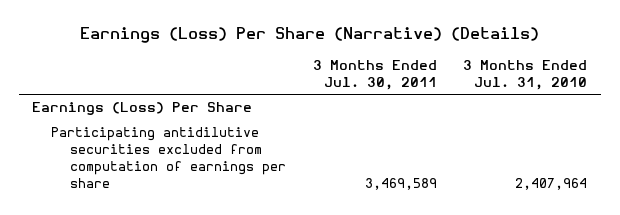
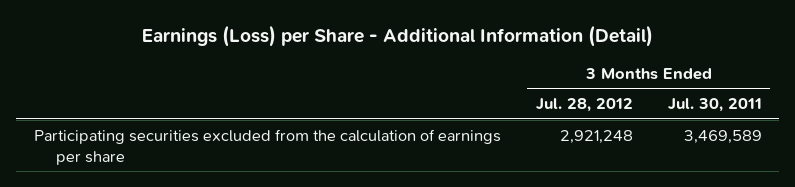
[79,27,539,44] Earnings (Loss) Per Share (Narrative) (Details) -> [141,25,653,48] Earnings (Loss) per Share - Additional Information (Detail)
[463,60,588,91] 3 Months Ended Jul. 31, 2010 -> none
none -> [535,98,633,113] Jul. 28, 2012
[32,102,253,116] Earnings (Loss) Per Share -> none
[51,127,287,189] Participating antidilutive securities excluded from computation of earnings per share -> [33,128,501,165] Participating securities excluded from the calculation of earnings per share

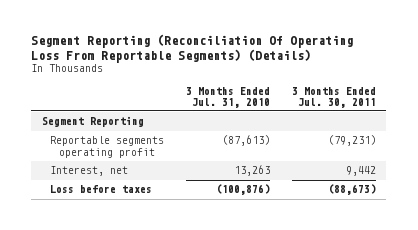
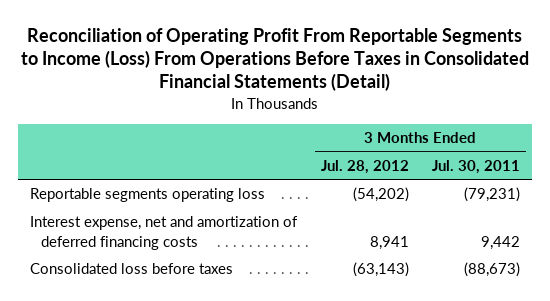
[31,34,354,63] Segment Reporting (Reconciliation Of Operating Loss From Reportable Segments) (Details) -> [21,27,530,92] Reconciliation of Operating Profit From Reportable Segments to Income (Loss) From Operations Before Taxes in Consolidated Financial Statements (Detail)
[185,86,270,108] 3 Months Ended Jul. 31, 2010 -> none
none -> [320,159,409,174] Jul. 28, 2012
[41,116,144,128] Segment Reporting -> none
[50,136,165,158] Reportable segments operating profit -> [30,188,266,203] Reportable segments operating loss
[50,166,129,177] Interest, net -> [30,216,299,250] Interest expense, net and amortization of deferred financing costs
[50,185,153,194] Loss before taxes -> [30,263,234,275] Consolidated loss before taxes

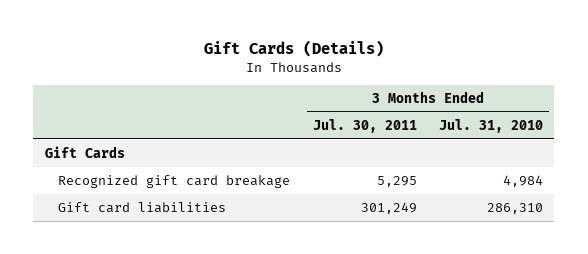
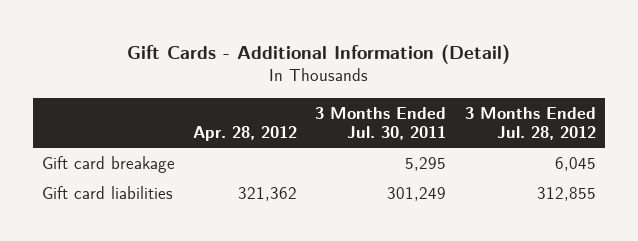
[203,39,384,57] Gift Cards (Details) -> [126,43,510,64] Gift Cards - Additional Information (Detail)
[439,119,544,134] Jul. 31, 2010 -> none
none -> [193,126,298,142] Apr. 28, 2012
none -> [464,106,596,141] 3 Months Ended Jul. 28, 2012
[44,146,125,159] Gift Cards -> none
[58,175,291,189] Recognized gift card breakage -> [42,155,176,173] Gift card breakage

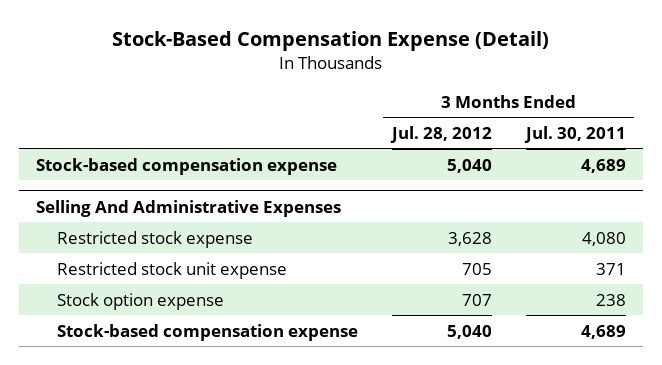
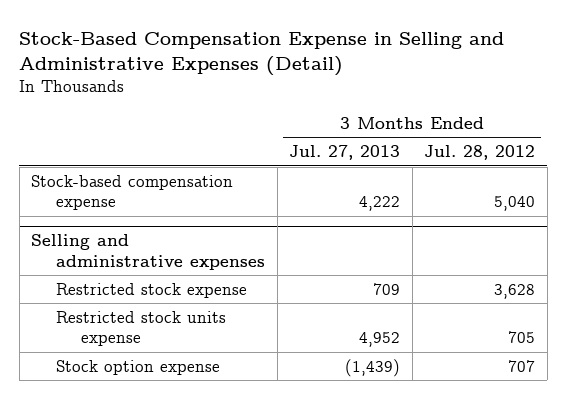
[112,30,550,51] Stock-Based Compensation Expense (Detail) -> [19,31,505,77] Stock-Based Compensation Expense in Selling and Administrative Expenses (Detail)
[523,125,626,143] Jul. 30, 2011 -> none
none -> [289,145,401,161] Jul. 27, 2013
[36,199,342,217] Selling And Administrative Expenses -> [31,234,266,270] Selling and administrative expenses
[56,261,287,279] Restricted stock unit expense -> [56,310,227,347] Restricted stock units expense
[56,323,358,341] Stock-based compensation expense -> none

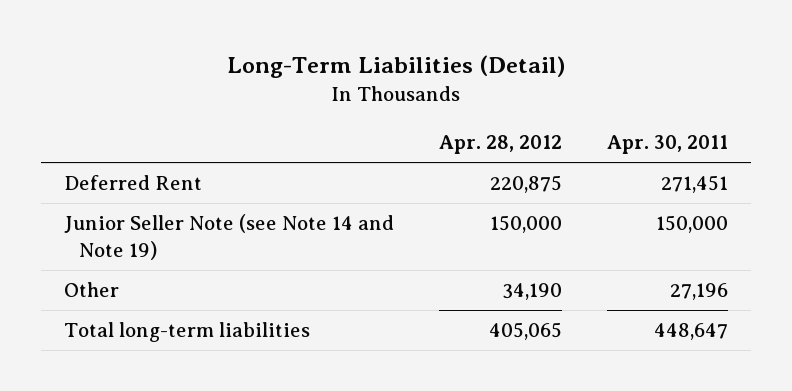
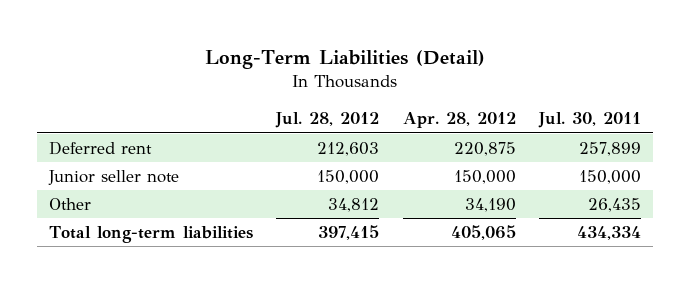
[607,135,729,155] Apr. 30, 2011 -> none
none -> [275,112,380,129] Jul. 28, 2012
none -> [537,112,641,129] Jul. 30, 2011
[64,175,203,191] Deferred Rent -> [48,141,152,156] Deferred rent
[64,214,395,261] Junior Seller Note (see Note 14 and Note 19) -> [47,170,179,186] Junior seller note

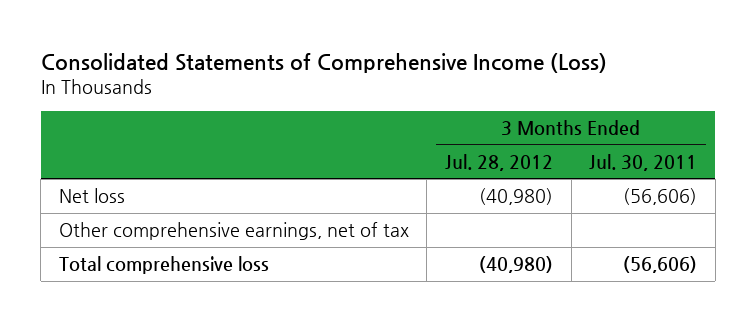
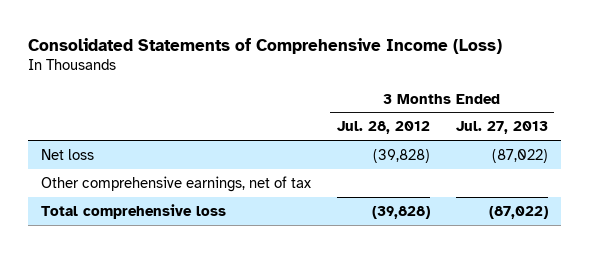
[589,153,698,171] Jul. 30, 2011 -> none
none -> [455,121,548,135] Jul. 27, 2013
[478,188,553,206] (40,980) -> [372,148,430,163] (39,828)
[478,256,553,274] (40,980) -> [371,205,430,219] (39,828)

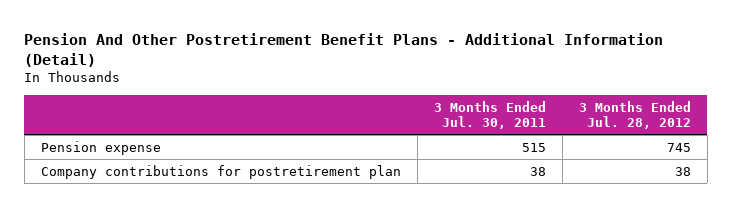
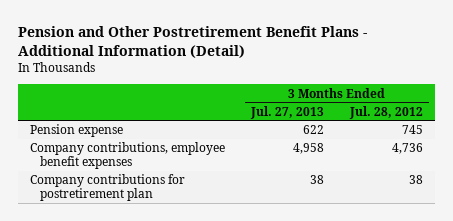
[24,32,664,67] Pension And Other Postretirement Benefit Plans - Additional Information (Detail) -> [17,25,367,58] Pension and Other Postretirement Benefit Plans - Additional Information (Detail)
[433,100,546,129] 3 Months Ended Jul. 30, 2011 -> none
none -> [250,105,325,119] Jul. 27, 2013
none -> [30,142,226,170] Company contributions, employee benefit expenses

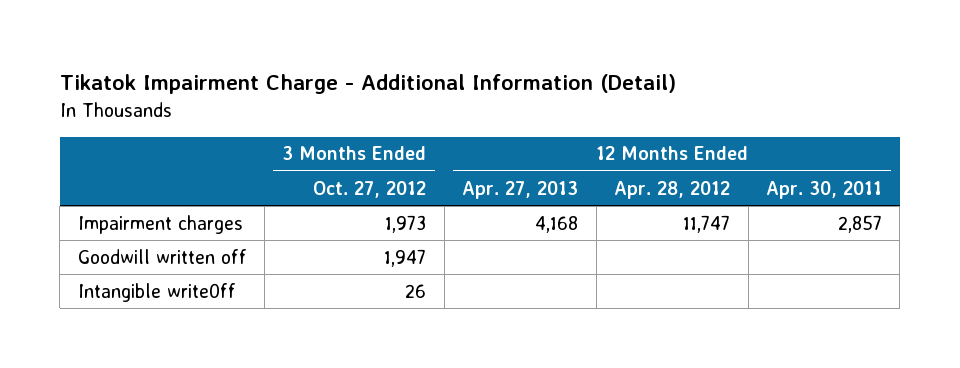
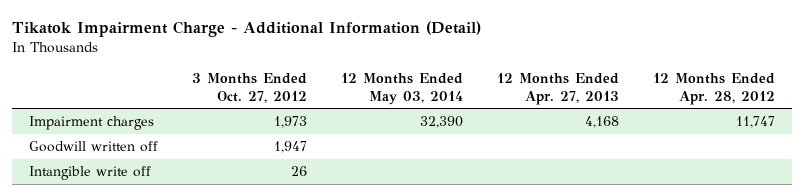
[766,180,883,199] Apr. 30, 2011 -> none
none -> [341,73,464,105] 12 Months Ended May 03, 2014
[77,282,236,302] Intangible write0ff -> [28,166,151,181] Intangible write off

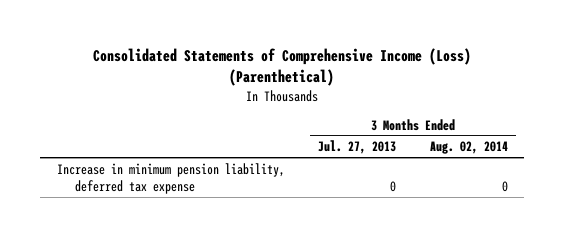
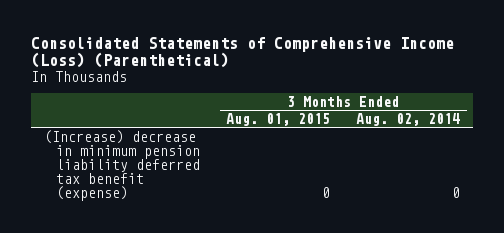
[318,140,397,155] Jul. 27, 2013 -> none
none -> [226,112,331,126] Aug. 01, 2015
[56,162,285,195] Increase in minimum pension liability, deferred tax expense -> [44,129,201,202] (Increase) decrease in minimum pension liability deferred tax benefit (expense)

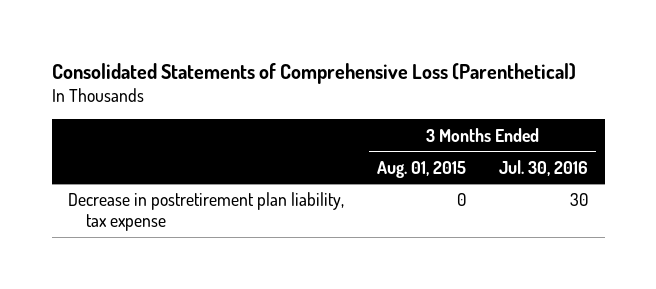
[31,36,455,69] Consolidated Statements of Comprehensive Income (Loss) (Parenthetical) -> [51,62,576,84] Consolidated Statements of Comprehensive Loss (Parenthetical)
[356,112,461,126] Aug. 02, 2014 -> none
none -> [499,159,589,176] Jul. 30, 2016
[44,129,201,202] (Increase) decrease in minimum pension liability deferred tax benefit (expense) -> [68,192,345,232] Decrease in postretirement plan liability, tax expense

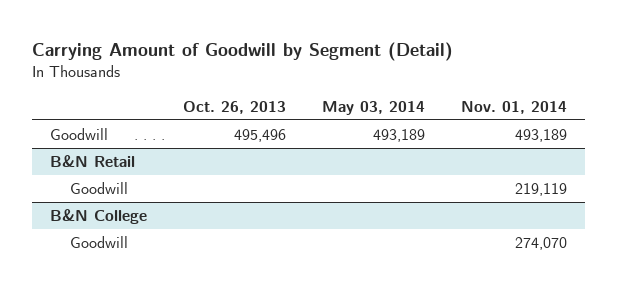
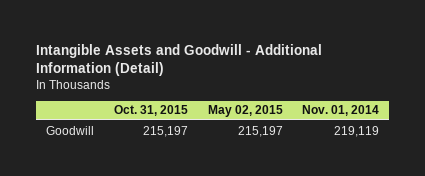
[31,42,453,62] Carrying Amount of Goodwill by Segment (Detail) -> [36,43,323,76] Intangible Assets and Goodwill - Additional Information (Detail)
[182,100,286,114] Oct. 26, 2013 -> none
[321,100,425,115] May 03, 2014 -> none
none -> [113,105,188,117] Oct. 31, 2015
none -> [207,105,283,118] May 02, 2015
[49,127,108,140] Goodwill -> none
[49,154,135,167] B&N Retail -> none
[49,208,147,224] B&N College -> none
[69,235,128,248] Goodwill -> none

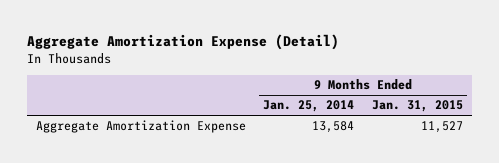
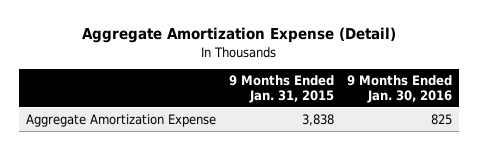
[263,100,355,113] Jan. 25, 2014 -> none
none -> [347,75,453,104] 9 Months Ended Jan. 30, 2016
[421,121,464,134] 11,527 -> [301,113,334,126] 3,838

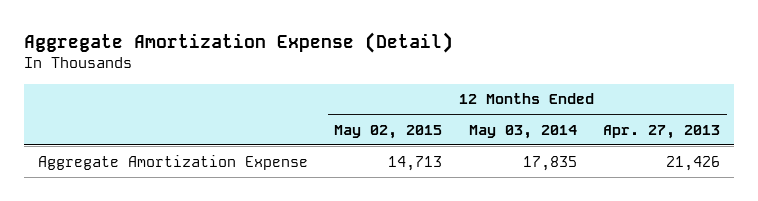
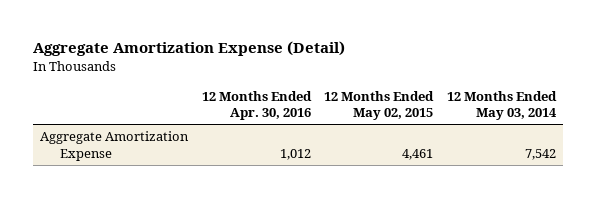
[603,124,721,139] Apr. 27, 2013 -> none
none -> [201,90,312,121] 12 Months Ended Apr. 30, 2016
[388,155,443,171] 14,713 -> [402,149,434,161] 4,461
[522,155,577,171] 17,835 -> [525,149,557,161] 7,542

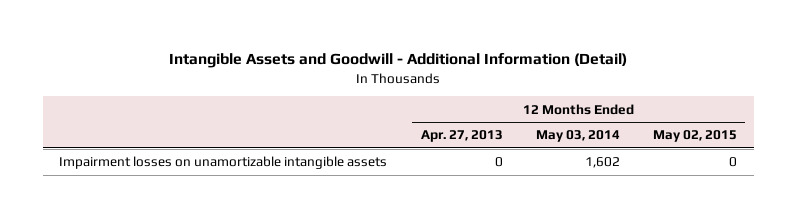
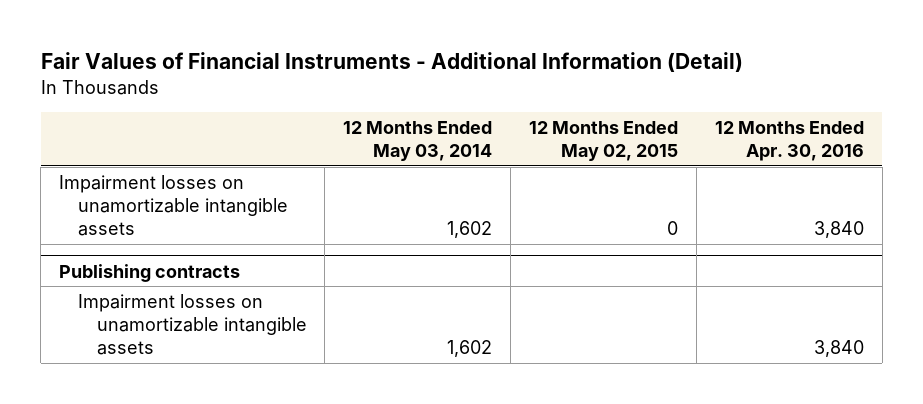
[169,53,628,69] Intangible Assets and Goodwill - Additional Information (Detail) -> [40,52,743,73] Fair Values of Financial Instruments - Additional Information (Detail)
[420,130,503,143] Apr. 27, 2013 -> none
none -> [714,121,864,162] 12 Months Ended Apr. 30, 2016
none -> [59,263,241,282] Publishing contracts
none -> [77,293,307,356] Impairment losses on unamortizable intangible assets

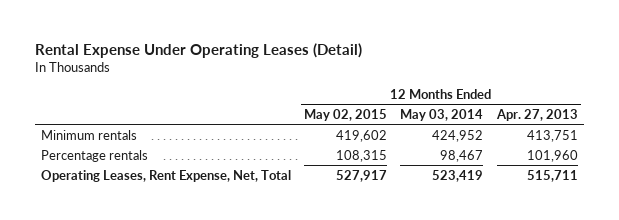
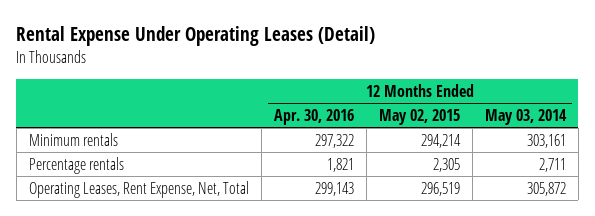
[495,109,578,122] Apr. 27, 2013 -> none
none -> [273,108,354,125] Apr. 30, 2016
[336,129,388,142] 419,602 -> [420,133,461,148] 294,214
[432,129,484,142] 424,952 -> [526,133,566,148] 303,161
[336,149,388,162] 108,315 -> [432,157,460,172] 2,305
[440,149,484,162] 98,467 -> [538,157,566,172] 2,711
[336,169,388,182] 527,917 -> [420,181,460,196] 296,519
[432,169,484,182] 523,419 -> [526,181,566,196] 305,872

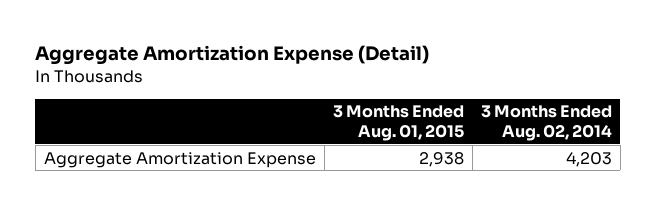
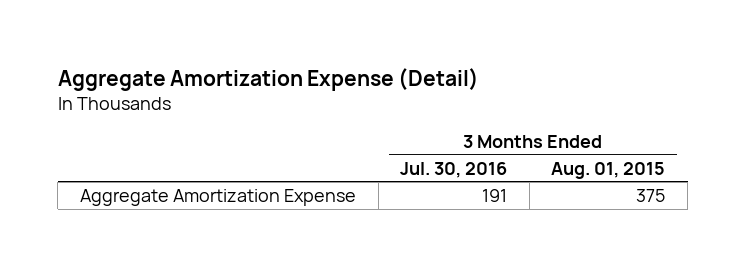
[480,105,612,142] 3 Months Ended Aug. 02, 2014 -> none
none -> [400,161,508,178] Jul. 30, 2016
[418,151,464,167] 2,938 -> [636,188,666,202] 375

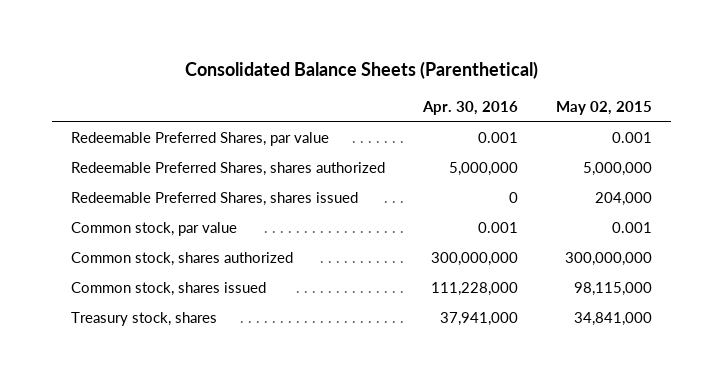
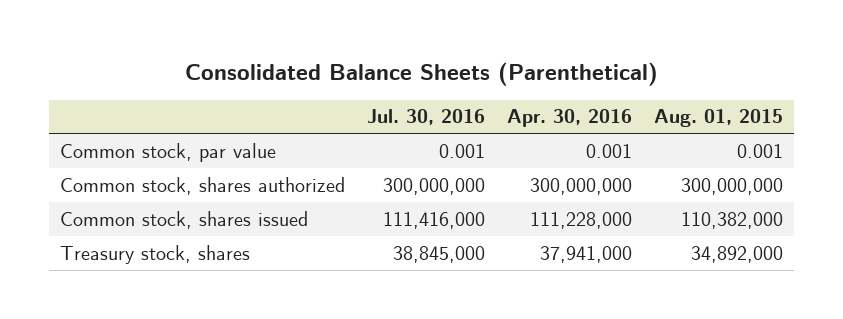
[555,100,652,115] May 02, 2015 -> none
none -> [367,109,486,126] Jul. 30, 2016
none -> [654,109,784,128] Aug. 01, 2015
[71,131,330,146] Redeemable Preferred Shares, par value -> none
[71,161,386,176] Redeemable Preferred Shares, shares authorized -> none
[71,191,359,206] Redeemable Preferred Shares, shares issued -> none

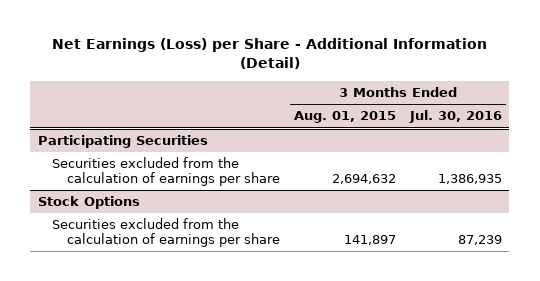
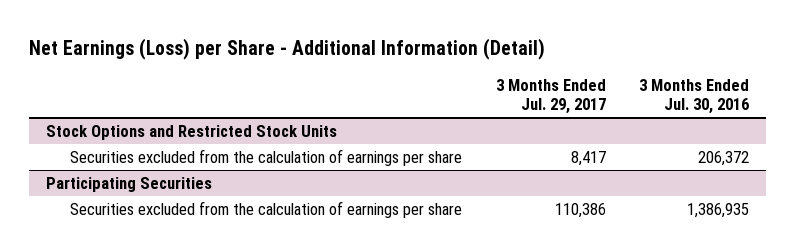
[293,111,396,124] Aug. 01, 2015 -> none
none -> [495,78,606,115] 3 Months Ended Jul. 29, 2017
none -> [45,125,337,141] Stock Options and Restricted Stock Units
none -> [70,149,463,167] Securities excluded from the calculation of earnings per share
[37,196,140,210] Stock Options -> none
[52,218,280,248] Securities excluded from the calculation of earnings per share -> none

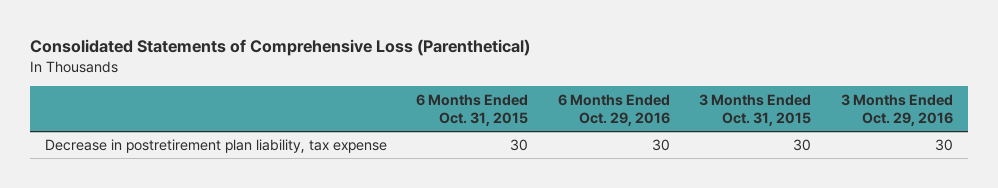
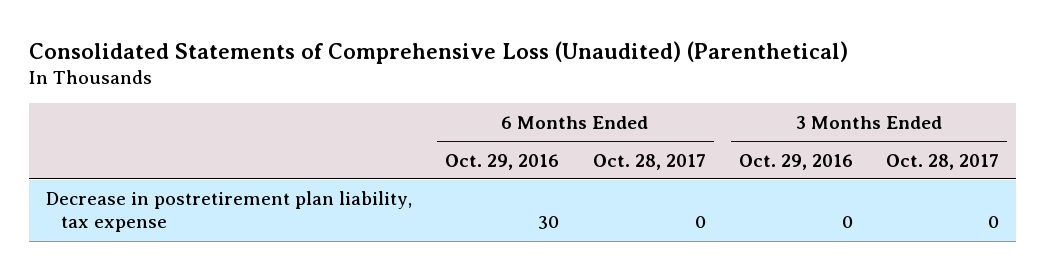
[29,39,530,57] Consolidated Statements of Comprehensive Loss (Parenthetical) -> [29,40,849,64] Consolidated Statements of Comprehensive Loss (Unaudited) (Parenthetical)
[416,93,529,127] 6 Months Ended Oct. 31, 2015 -> none
[699,93,812,127] 3 Months Ended Oct. 31, 2015 -> none
none -> [592,153,706,170] Oct. 28, 2017
none -> [886,153,1000,170] Oct. 28, 2017
[935,139,954,152] 30 -> [841,216,853,229] 0

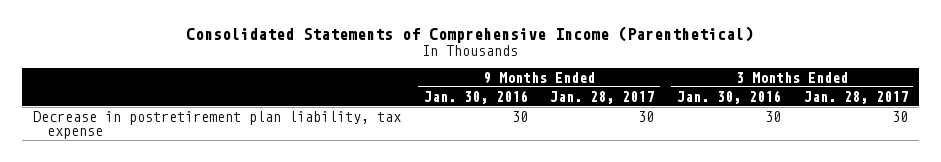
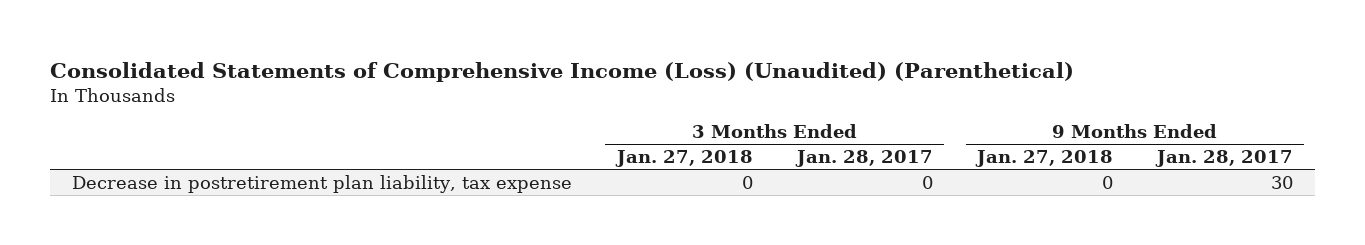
[186,26,754,44] Consolidated Statements of Comprehensive Income (Parenthetical) -> [50,61,1075,82] Consolidated Statements of Comprehensive Income (Loss) (Unaudited) (Parenthetical)
[423,89,528,104] Jan. 30, 2016 -> none
[676,89,781,104] Jan. 30, 2016 -> none
none -> [614,150,753,168] Jan. 27, 2018
none -> [974,150,1113,168] Jan. 27, 2018
[891,110,908,122] 30 -> [921,175,933,189] 0

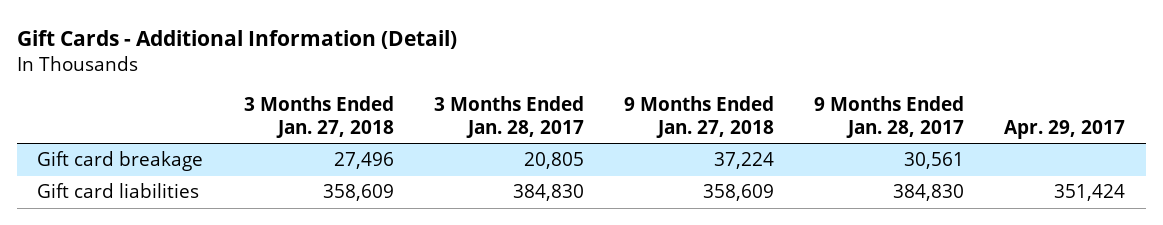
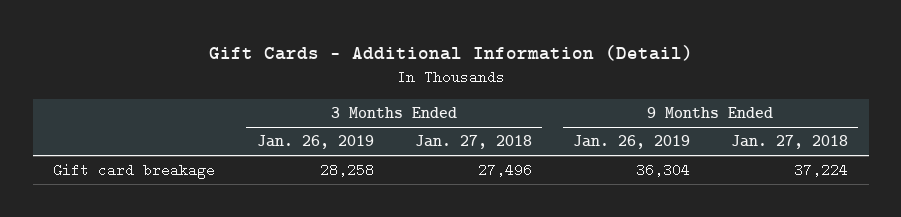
[433,96,584,139] 3 Months Ended Jan. 28, 2017 -> none
[814,96,965,139] 9 Months Ended Jan. 28, 2017 -> none
[1004,120,1126,140] Apr. 29, 2017 -> none
none -> [256,135,374,150] Jan. 26, 2019
none -> [572,135,690,150] Jan. 26, 2019
[37,183,200,199] Gift card liabilities -> none

